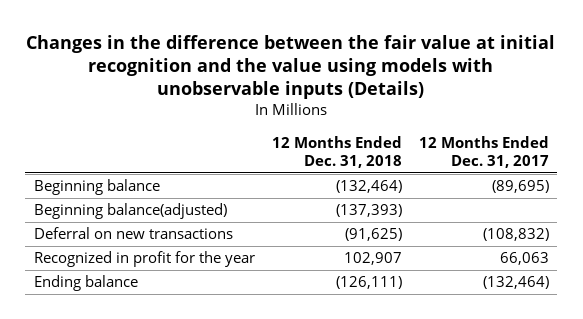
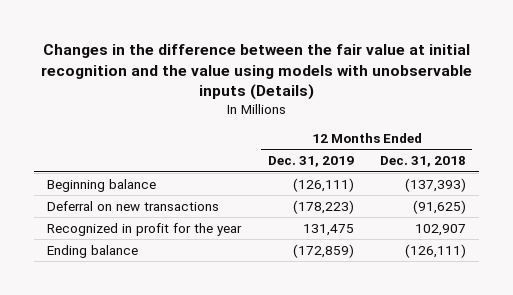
[418,135,549,168] 12 Months Ended Dec. 31, 2017 -> none
none -> [267,156,354,168] Dec. 31, 2019
[33,203,227,220] Beginning balance(adjusted) -> none
[335,180,402,194] (132,464) -> [404,177,466,192] (137,393)

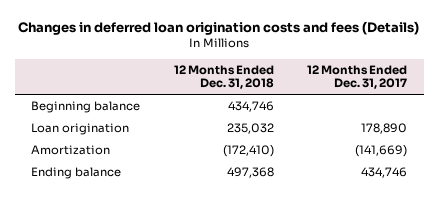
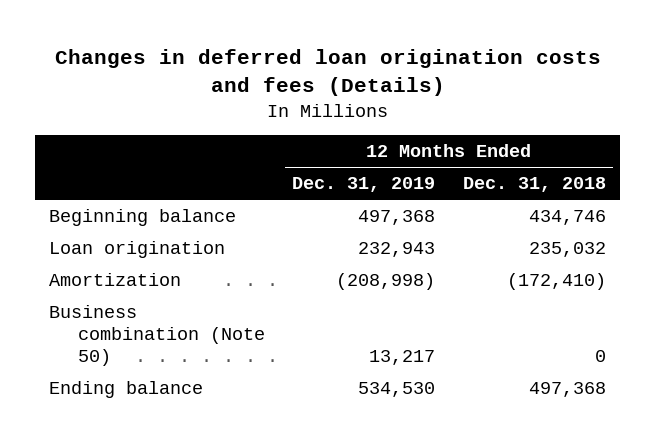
[306,64,407,90] 12 Months Ended Dec. 31, 2017 -> none
none -> [292,177,436,193] Dec. 31, 2019
none -> [49,304,265,367] Business combination (Note 50)

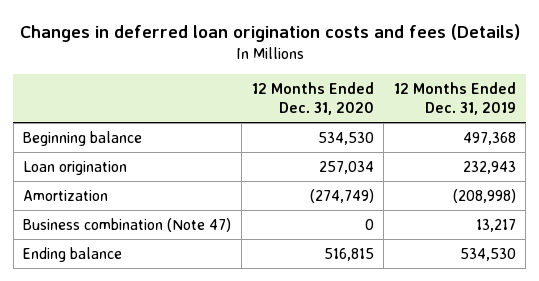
[463,177,607,193] Dec. 31, 2018 -> none
none -> [251,81,374,116] 12 Months Ended Dec. 31, 2020
[49,304,265,367] Business combination (Note 50) -> [23,217,232,232] Business combination (Note 47)

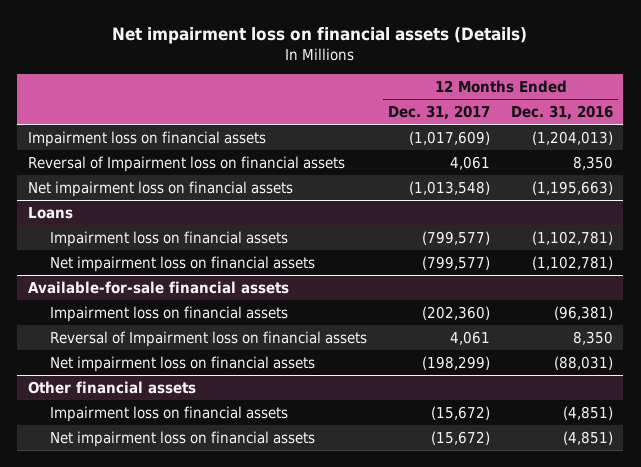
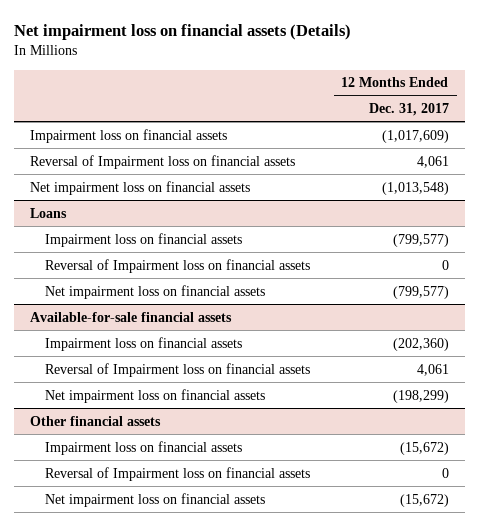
[510,105,613,121] Dec. 31, 2016 -> none
none -> [45,258,311,273] Reversal of Impairment loss on financial assets
none -> [45,466,311,481] Reversal of Impairment loss on financial assets

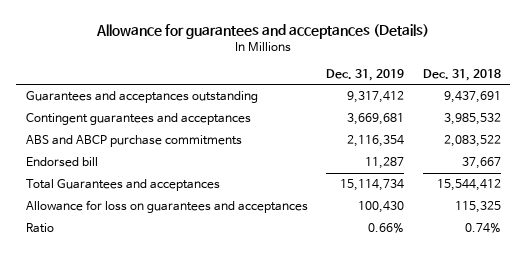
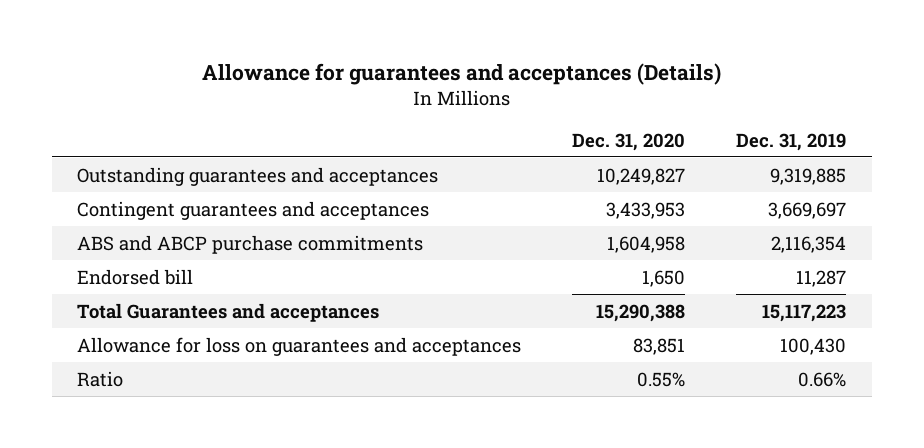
[422,68,501,81] Dec. 31, 2018 -> none
none -> [572,132,686,151] Dec. 31, 2020
[25,91,258,104] Guarantees and acceptances outstanding -> [77,166,439,186] Outstanding guarantees and acceptances
[347,91,405,104] 9,317,412 -> [770,167,847,185] 9,319,885
[347,113,405,126] 3,669,681 -> [768,201,847,219] 3,669,697
[340,179,405,192] 15,114,734 -> [762,303,847,322] 15,117,223

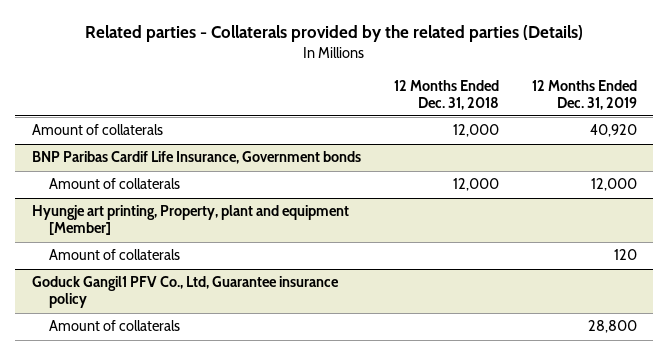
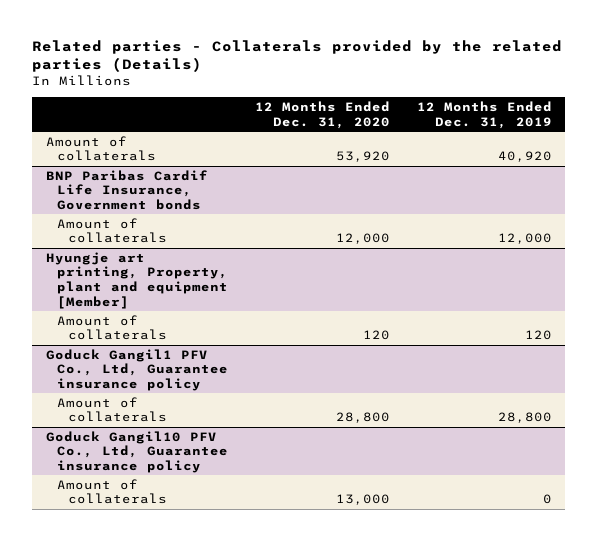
[393,79,499,110] 12 Months Ended Dec. 31, 2018 -> none
none -> [254,101,390,129] 12 Months Ended Dec. 31, 2020
none -> [45,430,228,473] Goduck Gangil10 PFV Co., Ltd, Guarantee insurance policy
none -> [56,478,167,505] Amount of collaterals

